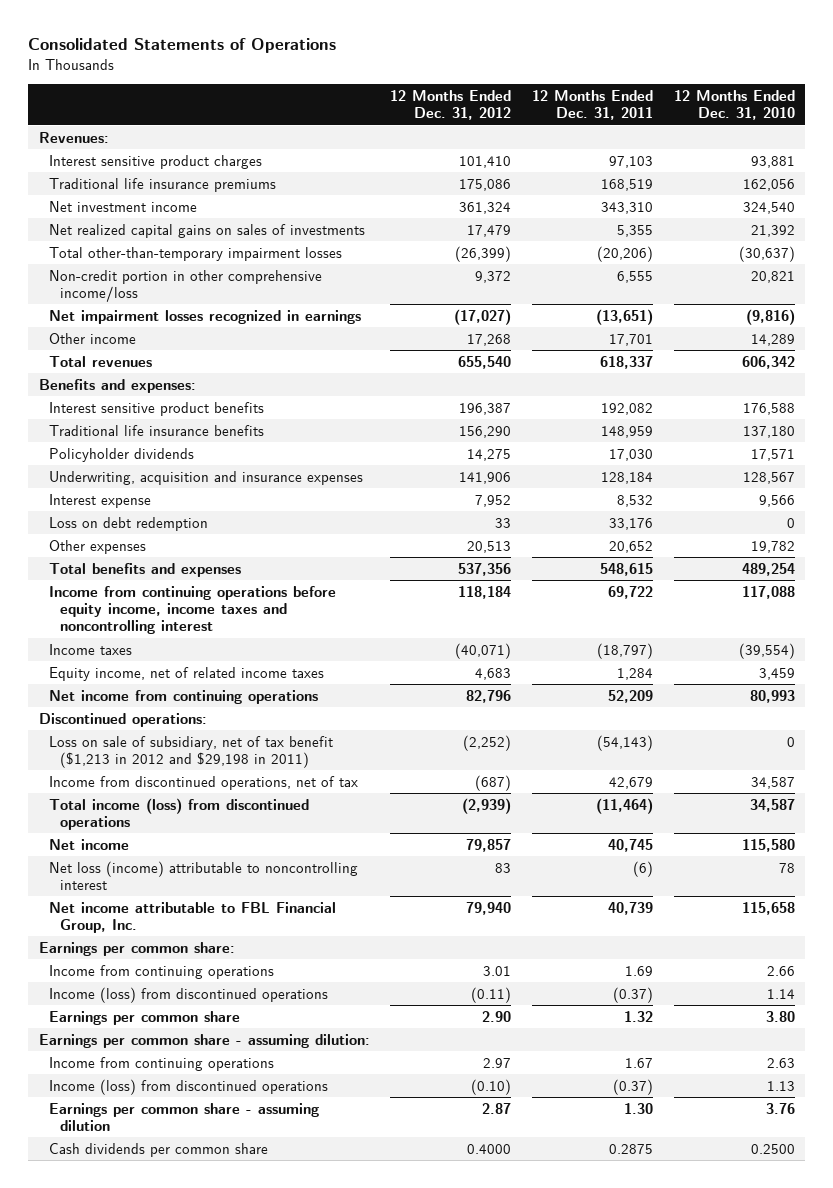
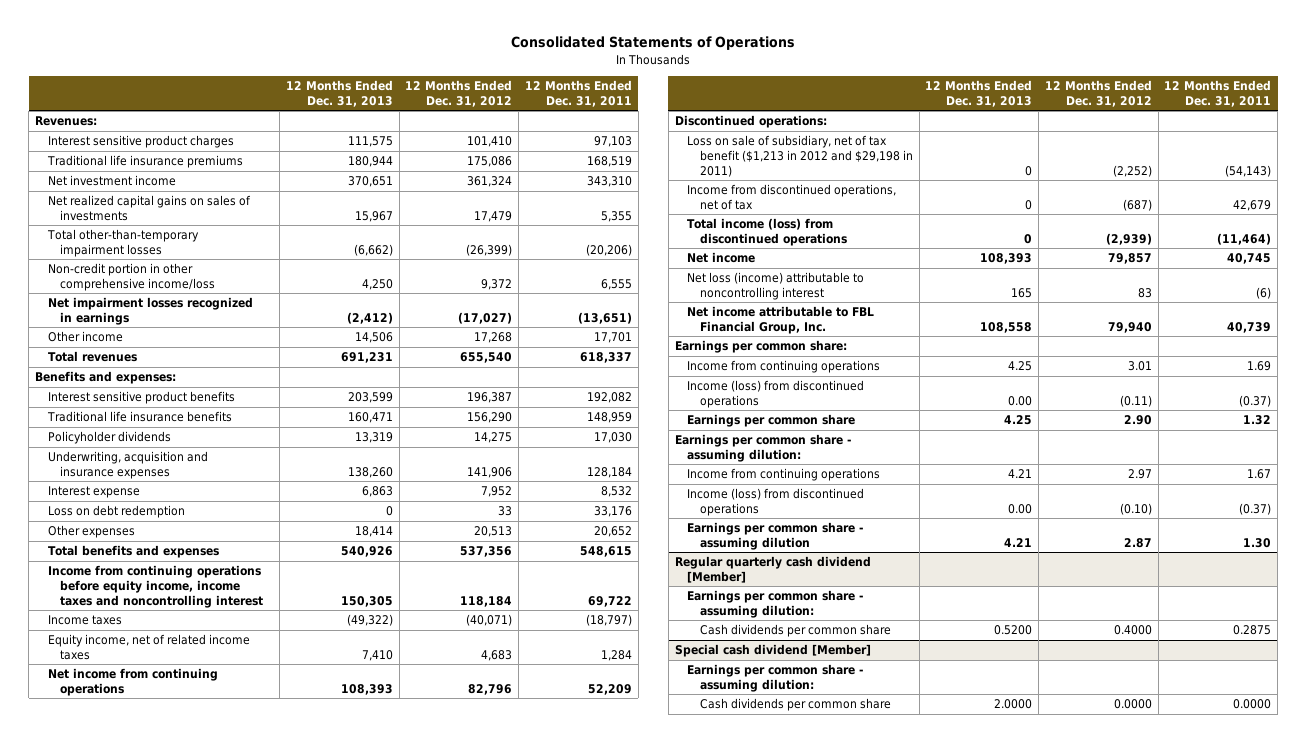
[673,89,795,120] 12 Months Ended Dec. 31, 2010 -> none
none -> [285,80,393,107] 12 Months Ended Dec. 31, 2013
none -> [674,556,871,583] Regular quarterly cash dividend [Member]
none -> [687,590,864,618] Earnings per common share - assuming dilution:
none -> [674,644,871,658] Special cash dividend [Member]
none -> [687,664,864,692] Earnings per common share - assuming dilution:
none -> [699,698,891,712] Cash dividends per common share

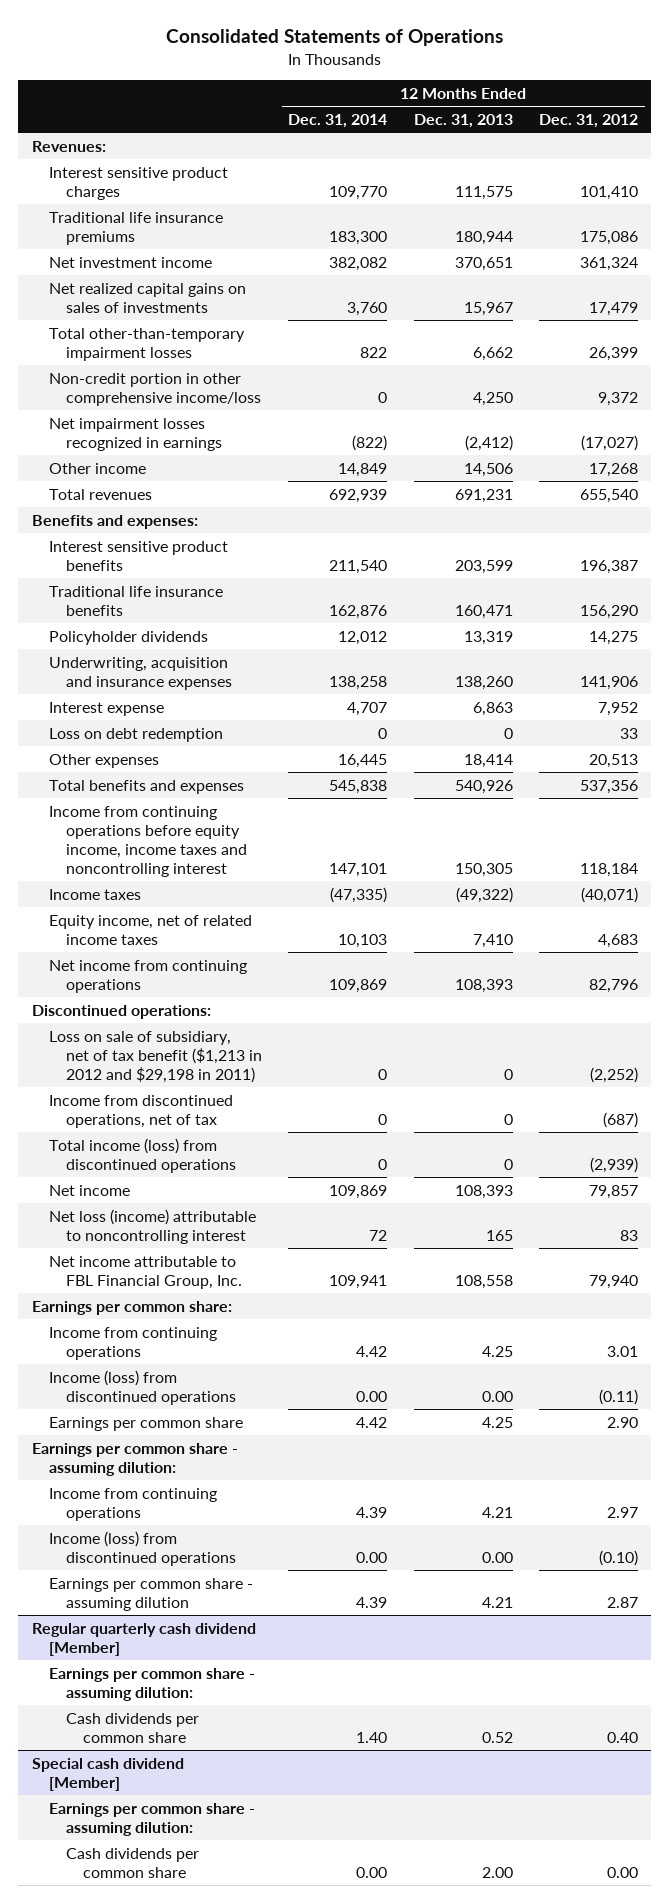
[524,80,632,107] 12 Months Ended Dec. 31, 2011 -> none
none -> [288,114,388,129] Dec. 31, 2014
[353,243,393,256] (6,662) -> [472,346,513,361] 6,662
[466,243,513,256] (26,399) -> [588,346,638,361] 26,399
[994,625,1033,636] 0.5200 -> [481,1731,513,1743] 0.52
[1113,625,1152,636] 0.4000 -> [606,1731,638,1743] 0.40
[994,699,1033,710] 2.0000 -> [481,1866,513,1878] 2.00
[1113,699,1152,710] 0.0000 -> [606,1866,638,1878] 0.00

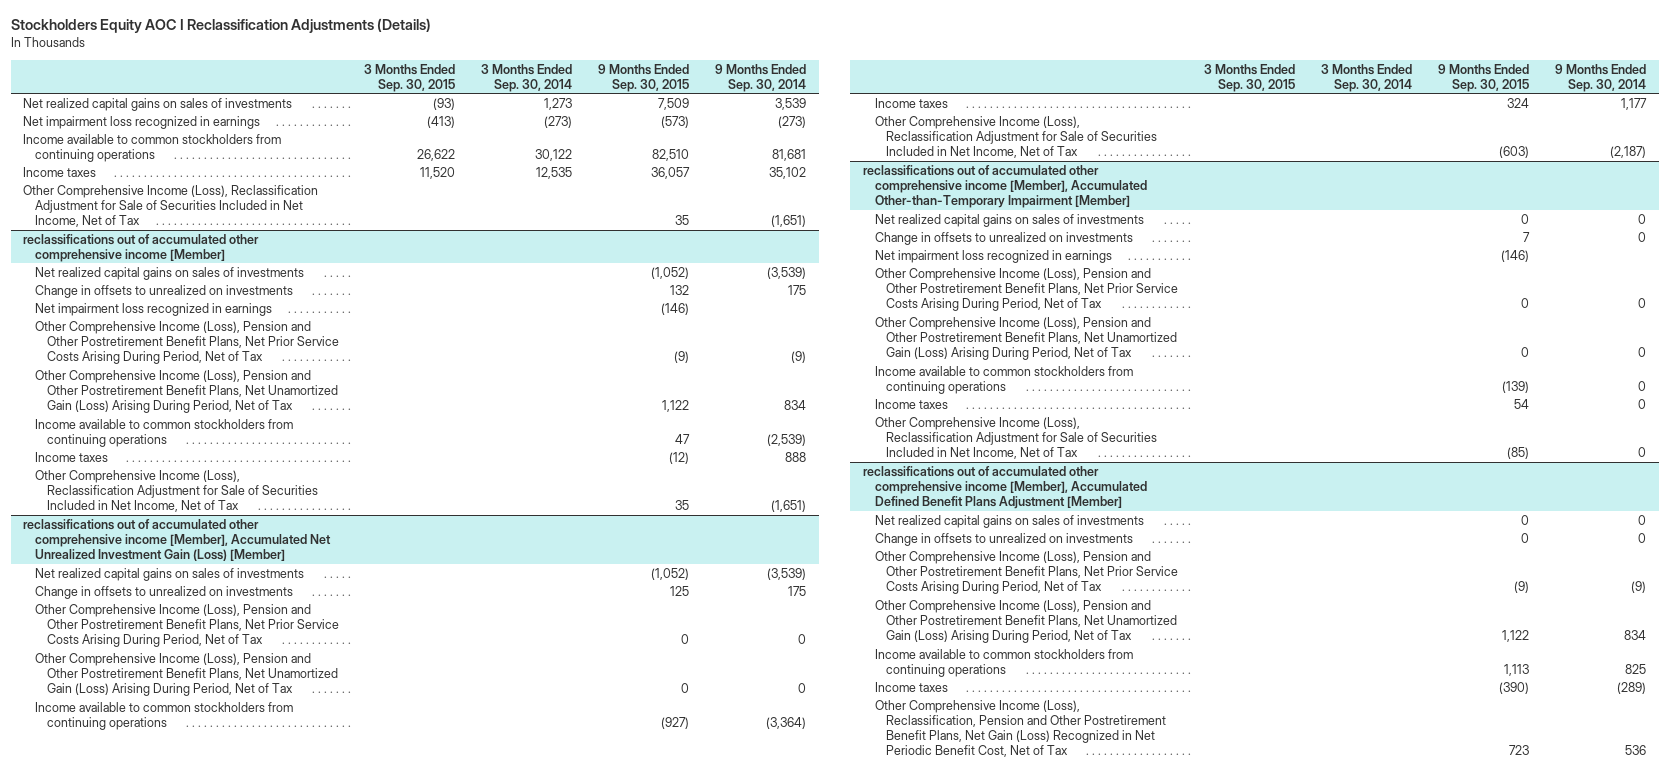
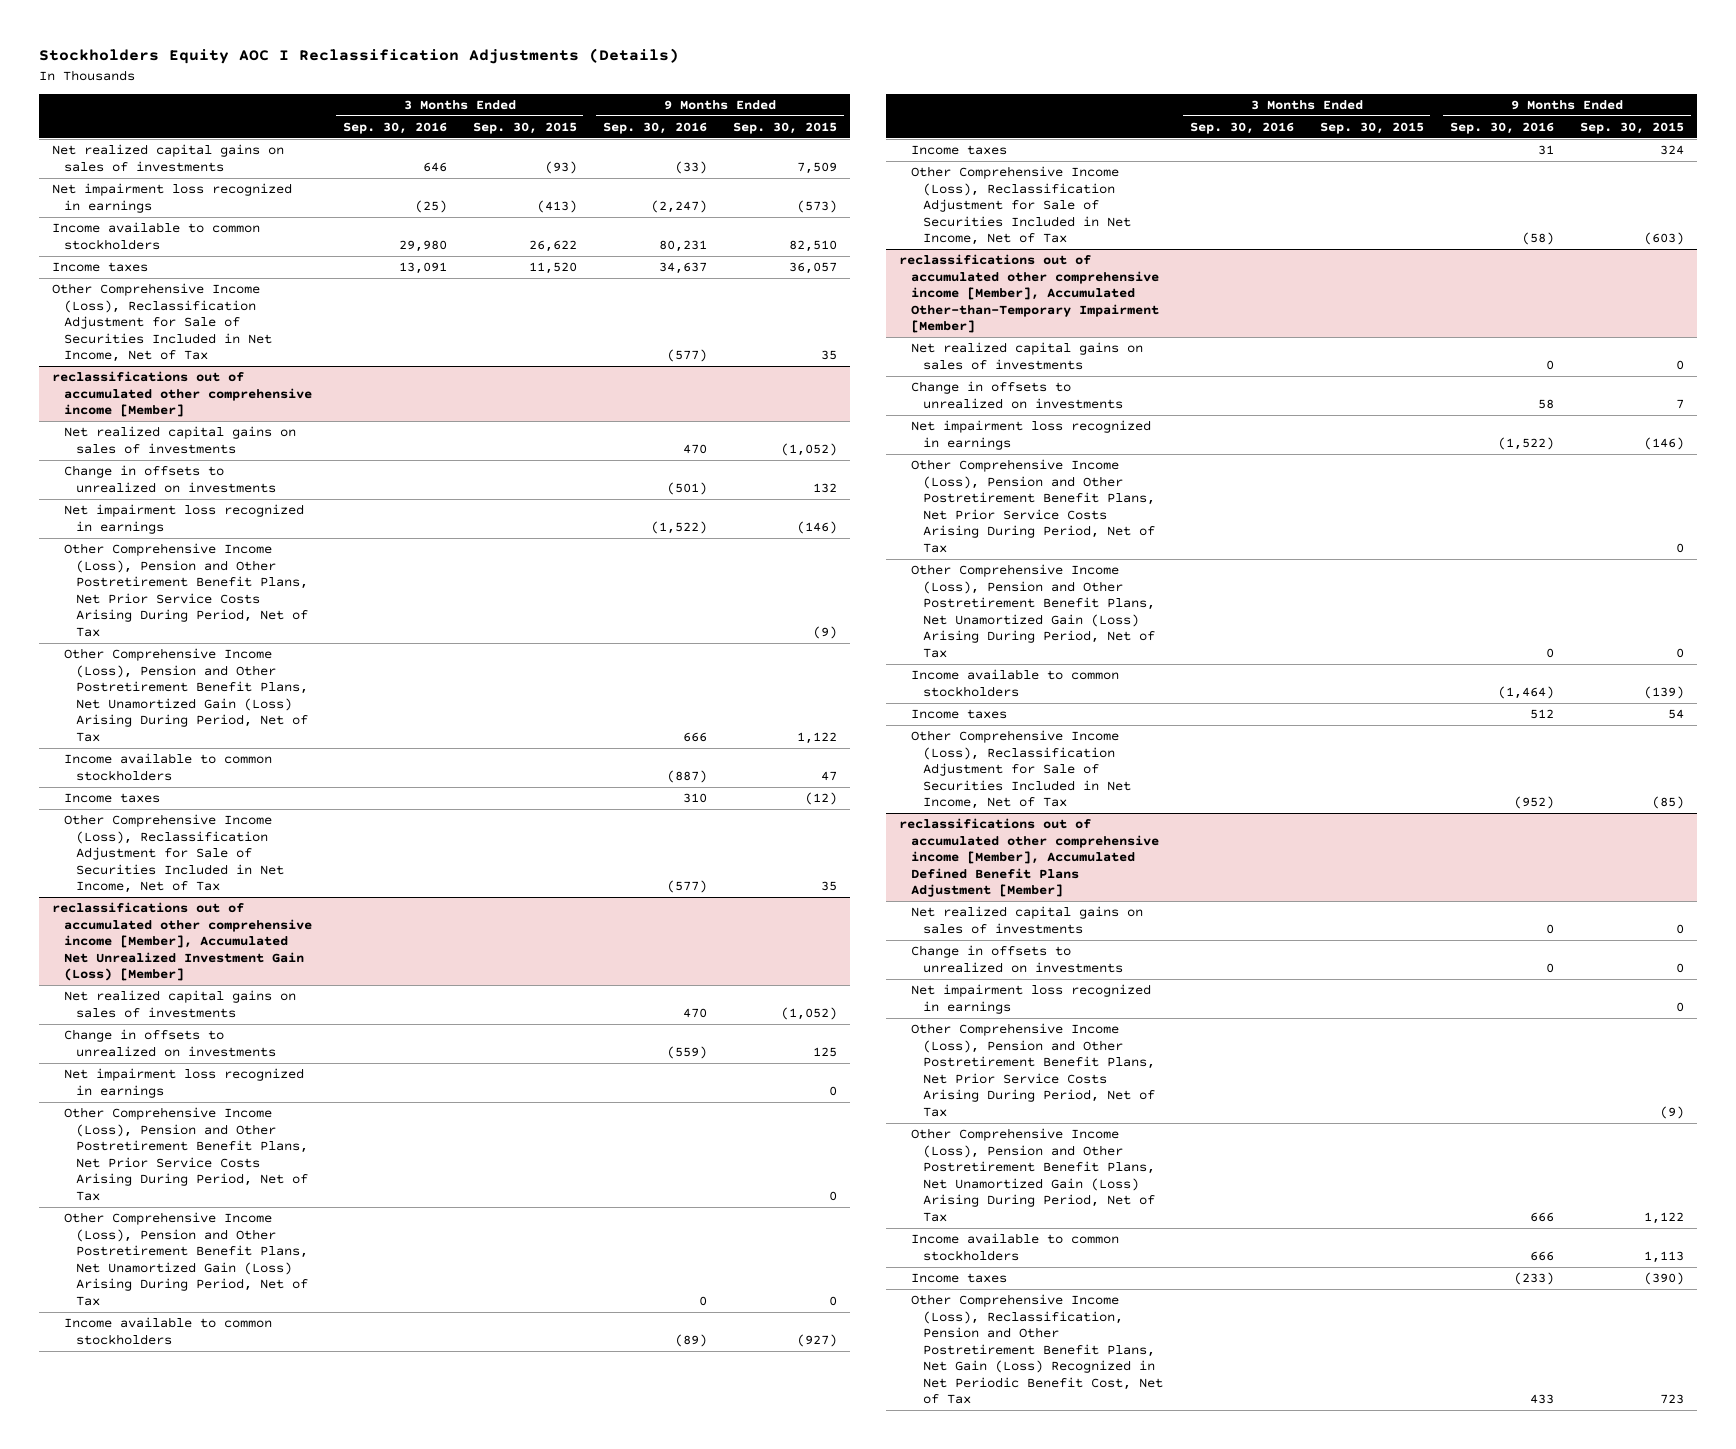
[481,63,573,92] 3 Months Ended Sep. 30, 2014 -> none
[714,63,806,92] 9 Months Ended Sep. 30, 2014 -> none
none -> [342,121,447,134] Sep. 30, 2016
none -> [602,121,707,134] Sep. 30, 2016
[23,133,282,162] Income available to common stockholders from continuing operations -> [51,222,260,250] Income available to common stockholders
[34,418,293,447] Income available to common stockholders from continuing operations -> [63,753,272,781] Income available to common stockholders
none -> [63,1068,304,1098] Net impairment loss recognized in earnings
[34,701,293,730] Income available to common stockholders from continuing operations -> [63,1317,272,1345] Income available to common stockholders
[874,365,1133,394] Income available to common stockholders from continuing operations -> [911,669,1120,697] Income available to common stockholders
none -> [911,984,1152,1014] Net impairment loss recognized in earnings
[874,648,1133,677] Income available to common stockholders from continuing operations -> [911,1233,1120,1261] Income available to common stockholders

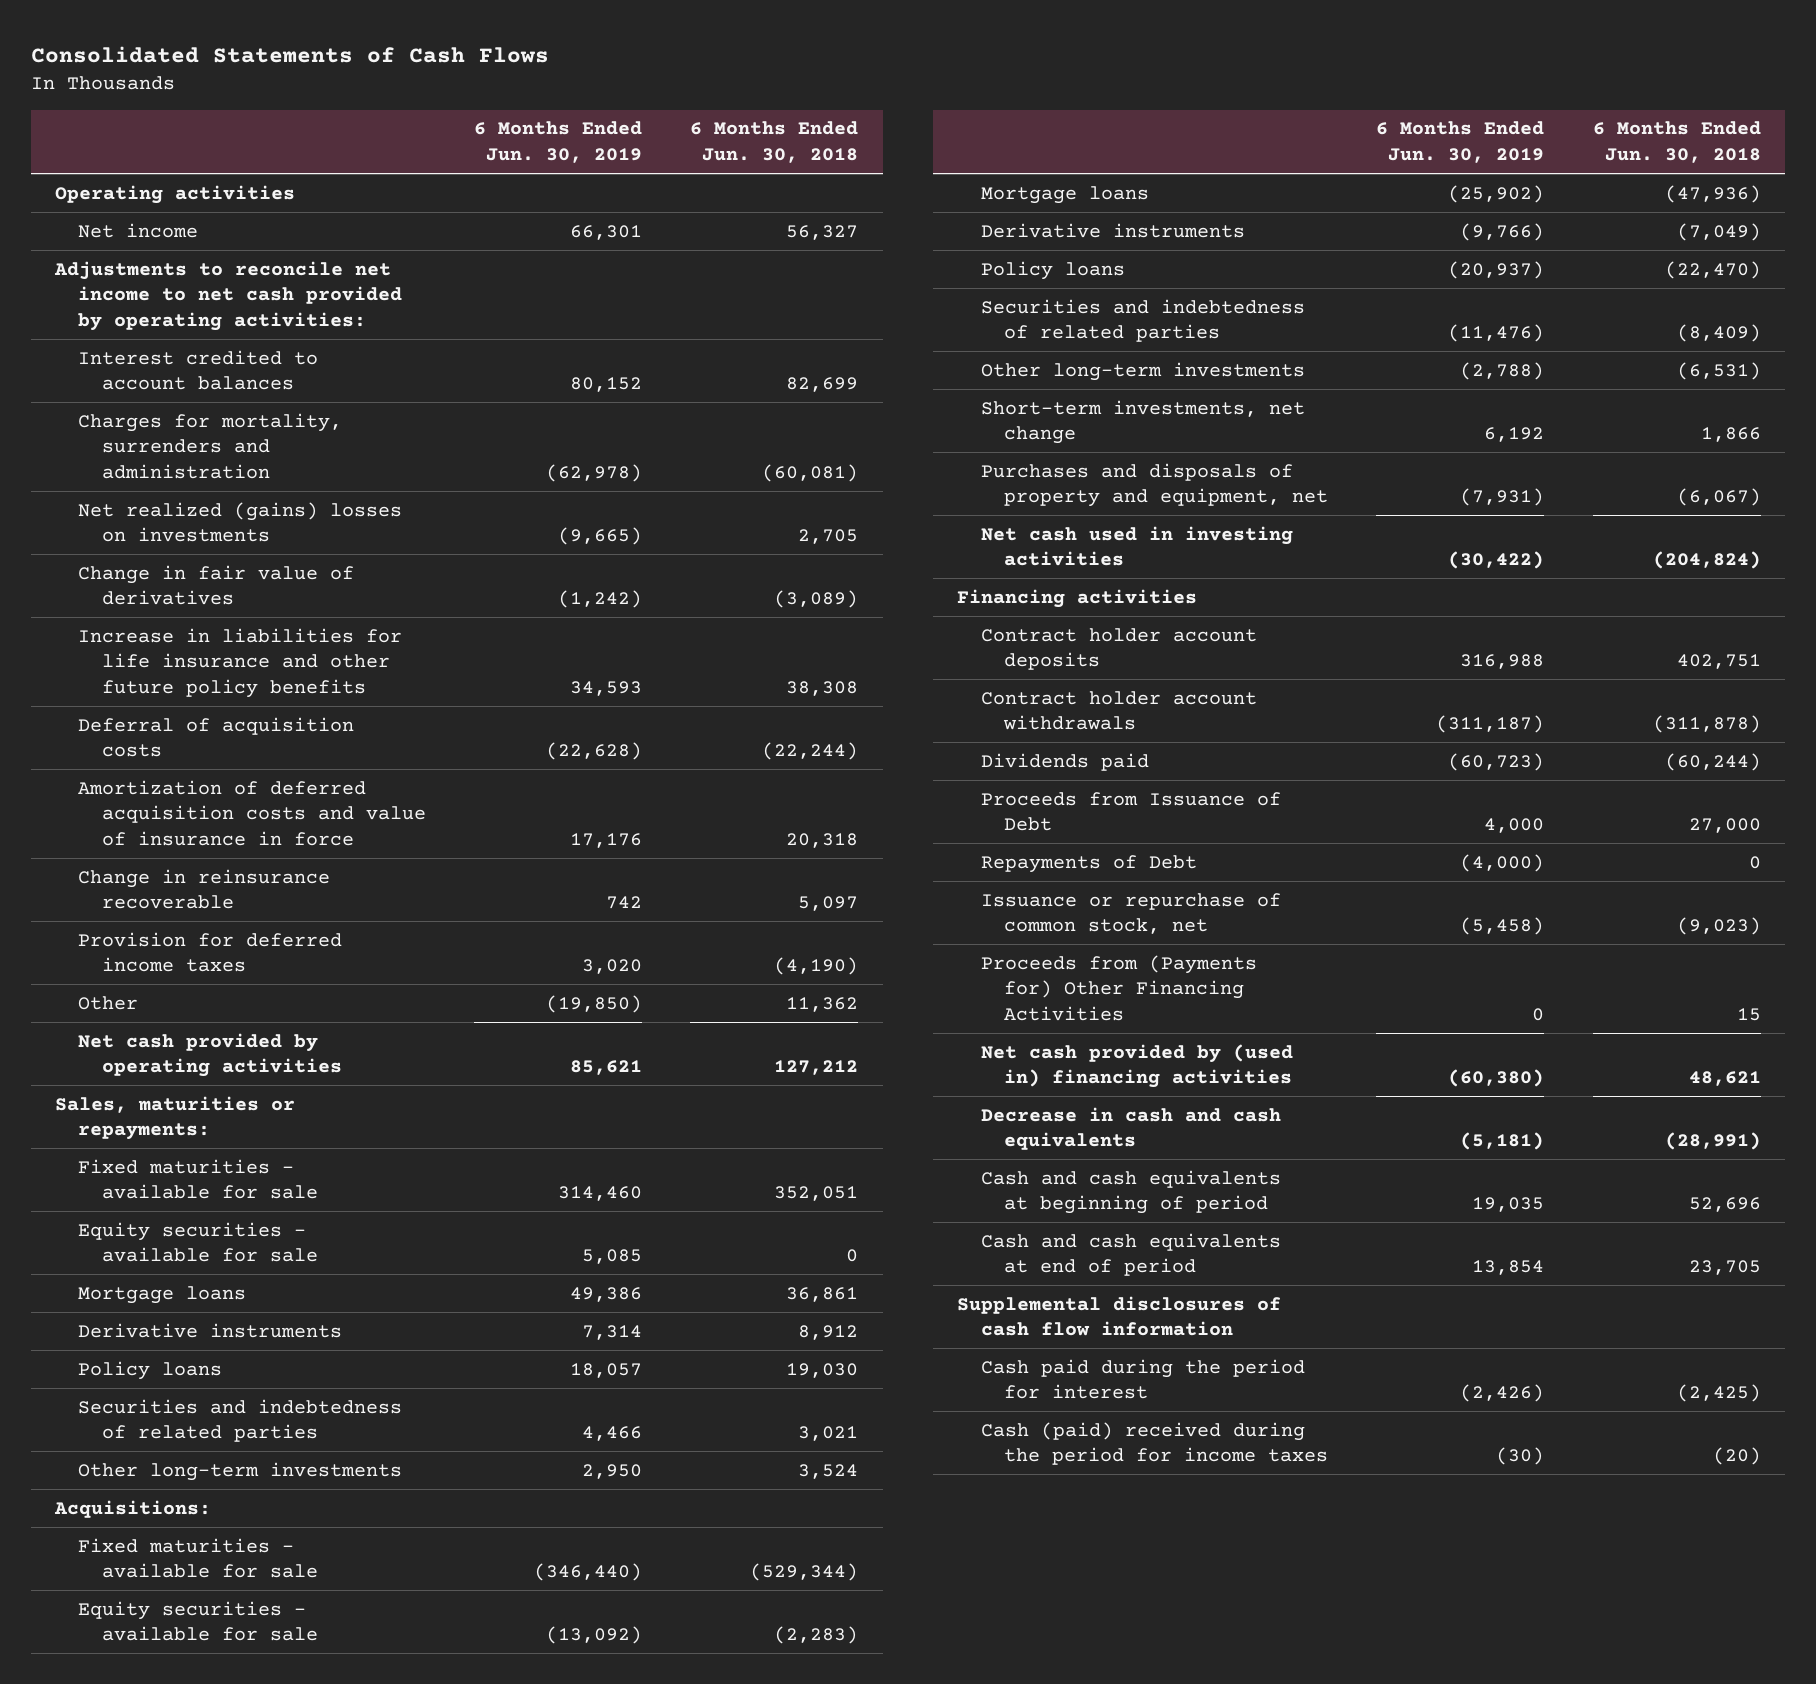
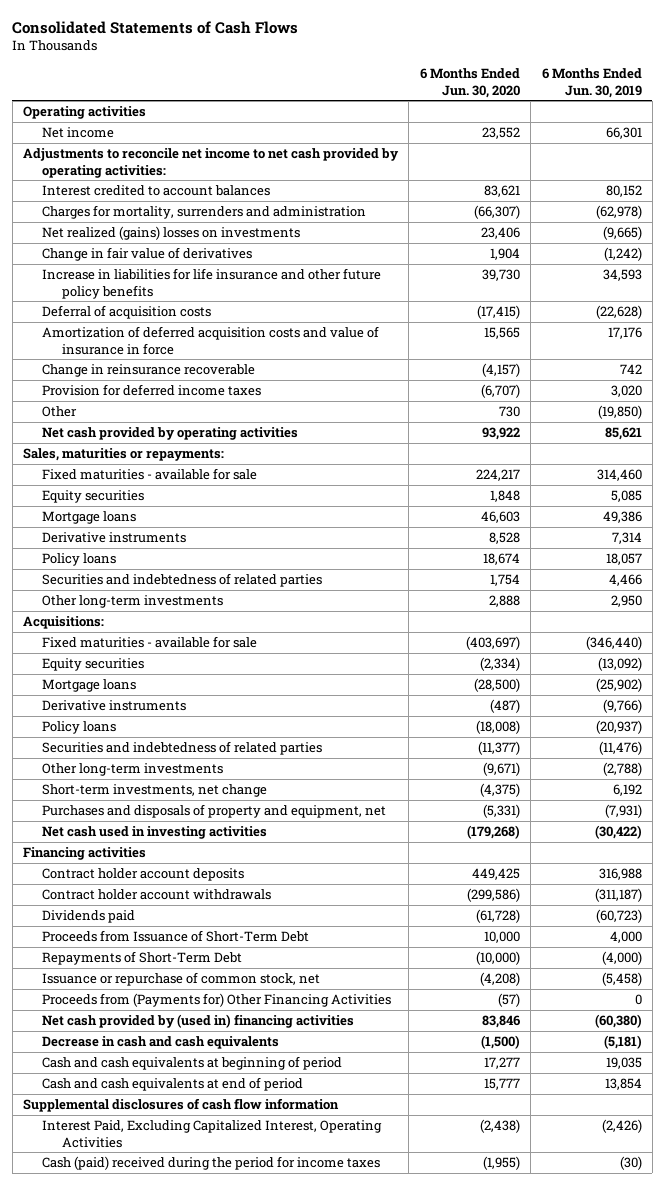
[690,121,859,164] 6 Months Ended Jun. 30, 2018 -> none
none -> [419,68,520,98] 6 Months Ended Jun. 30, 2020
[78,1221,318,1263] Equity securities - available for sale -> [42,490,145,504] Equity securities
[78,1600,318,1642] Equity securities - available for sale -> [42,658,145,672] Equity securities
[980,791,1281,832] Proceeds from Issuance of Debt -> [42,930,310,943] Proceeds from Issuance of Short-Term Debt
[980,854,1197,873] Repayments of Debt -> [42,951,243,966] Repayments of Short-Term Debt
[980,1358,1305,1400] Cash paid during the period for interest -> [42,1120,383,1148] Interest Paid, Excluding Capitalized Interest, Operating Activities

